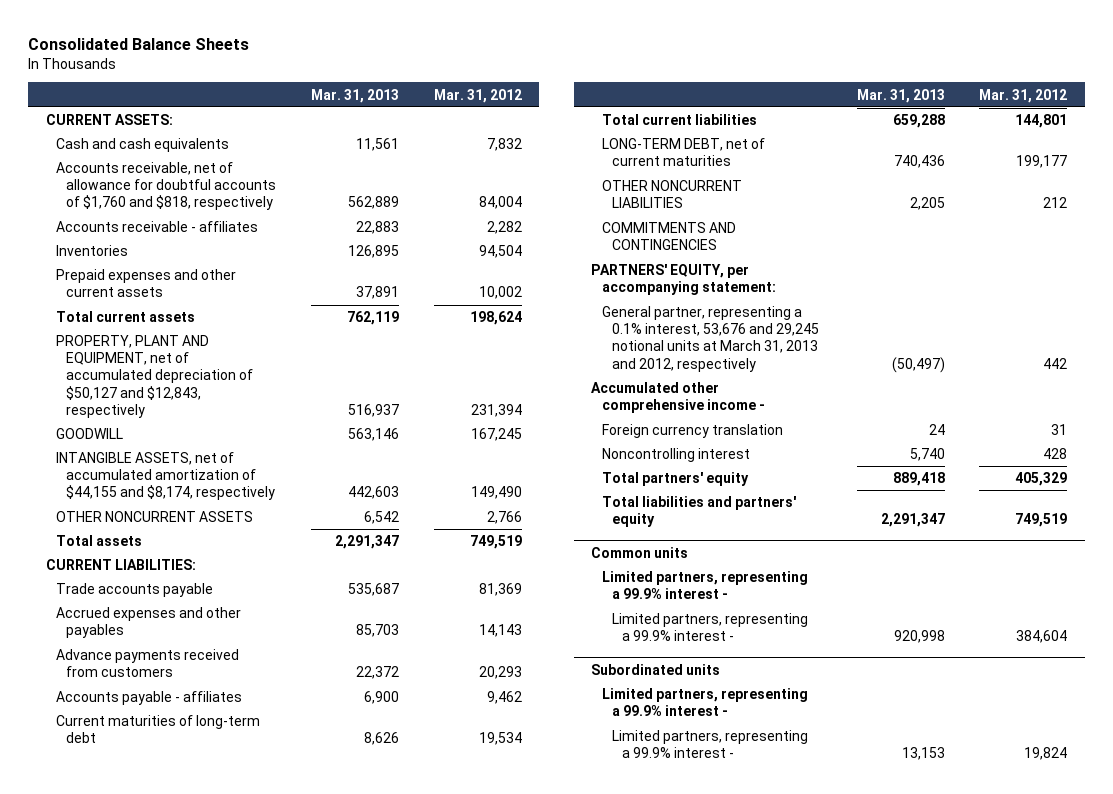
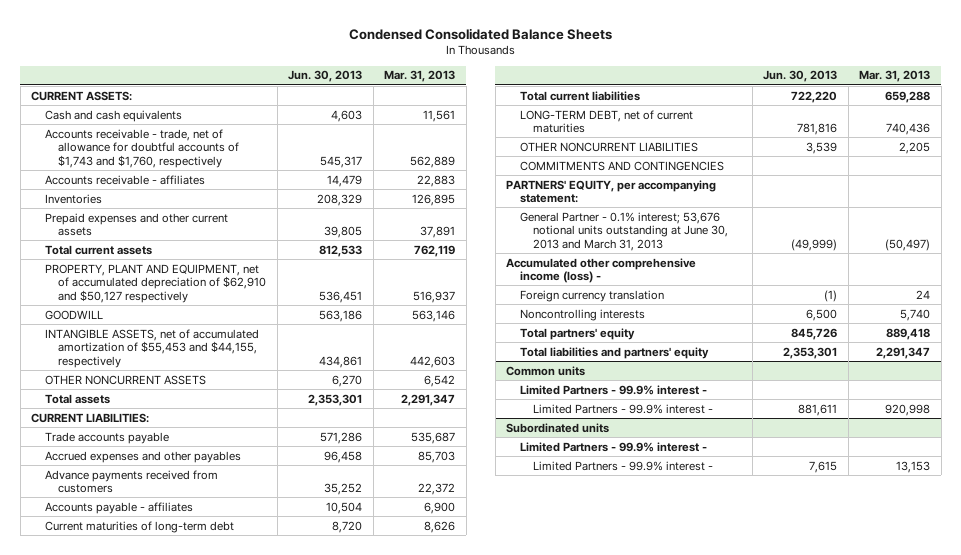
[28,37,250,50] Consolidated Balance Sheets -> [348,27,612,40] Condensed Consolidated Balance Sheets
[433,88,522,103] Mar. 31, 2012 -> none
none -> [288,70,363,83] Jun. 30, 2013
[55,162,277,211] Accounts receivable, net of allowance for doubtful accounts of $1,760 and $818, respectively -> [44,128,240,168] Accounts receivable - trade, net of allowance for doubtful accounts of $1,743 and $1,760, respectively
[55,335,254,418] PROPERTY, PLANT AND EQUIPMENT, net of accumulated depreciation of $50,127 and $12,843, respectively -> [44,263,267,303] PROPERTY, PLANT AND EQUIPMENT, net of accumulated depreciation of $62,910 and $50,127 respectively
[55,452,276,501] INTANGIBLE ASSETS, net of accumulated amortization of $44,155 and $8,174, respectively -> [44,328,259,368] INTANGIBLE ASSETS, net of accumulated amortization of $55,453 and $44,155, respectively
[601,306,819,372] General partner, representing a 0.1% interest, 53,676 and 29,245 notional units at March 31, 2013 and 2012, respectively -> [519,211,729,251] General Partner - 0.1% interest; 53,676 notional units outstanding at June 30, 2013 and March 31, 2013
[591,382,765,414] Accumulated other comprehensive income - -> [506,257,697,284] Accumulated other comprehensive income (loss) -
[601,448,750,463] Noncontrolling interest -> [519,308,645,321] Noncontrolling interests
[601,571,808,600] Limited partners, representing a 99.9% interest - -> [519,384,707,395] Limited Partners - 99.9% interest -
[611,613,808,642] Limited partners, representing a 99.9% interest - -> [533,403,714,414] Limited Partners - 99.9% interest -
[601,688,808,717] Limited partners, representing a 99.9% interest - -> [519,441,707,452] Limited Partners - 99.9% interest -
[611,730,808,759] Limited partners, representing a 99.9% interest - -> [533,460,714,471] Limited Partners - 99.9% interest -

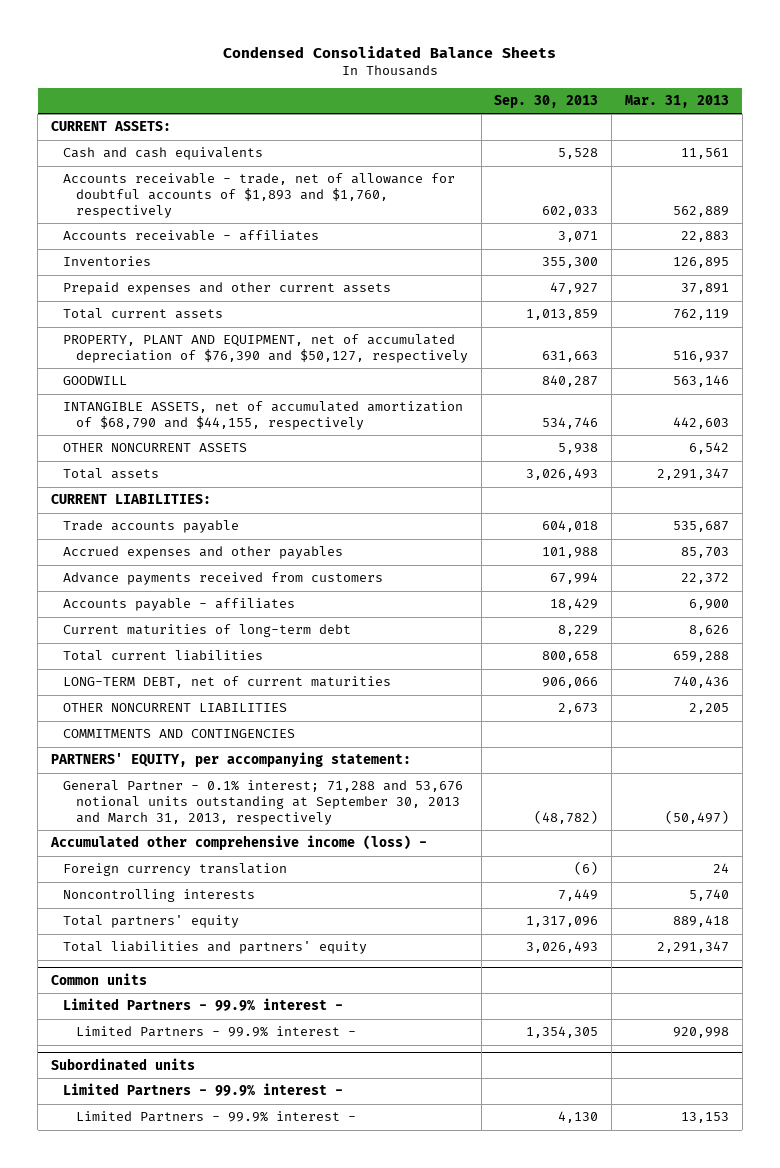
[288,70,363,83] Jun. 30, 2013 -> none
none -> [494,94,599,108] Sep. 30, 2013
[44,128,240,168] Accounts receivable - trade, net of allowance for doubtful accounts of $1,743 and $1,760, respectively -> [63,173,456,218] Accounts receivable - trade, net of allowance for doubtful accounts of $1,893 and $1,760, respectively
[44,263,267,303] PROPERTY, PLANT AND EQUIPMENT, net of accumulated depreciation of $62,910 and $50,127 respectively -> [63,334,468,363] PROPERTY, PLANT AND EQUIPMENT, net of accumulated depreciation of $76,390 and $50,127, respectively
[44,328,259,368] INTANGIBLE ASSETS, net of accumulated amortization of $55,453 and $44,155, respectively -> [63,401,464,430] INTANGIBLE ASSETS, net of accumulated amortization of $68,790 and $44,155, respectively
[519,211,729,251] General Partner - 0.1% interest; 53,676 notional units outstanding at June 30, 2013 and March 31, 2013 -> [63,780,464,825] General Partner - 0.1% interest; 71,288 and 53,676 notional units outstanding at September 30, 2013 and March 31, 2013, respectively

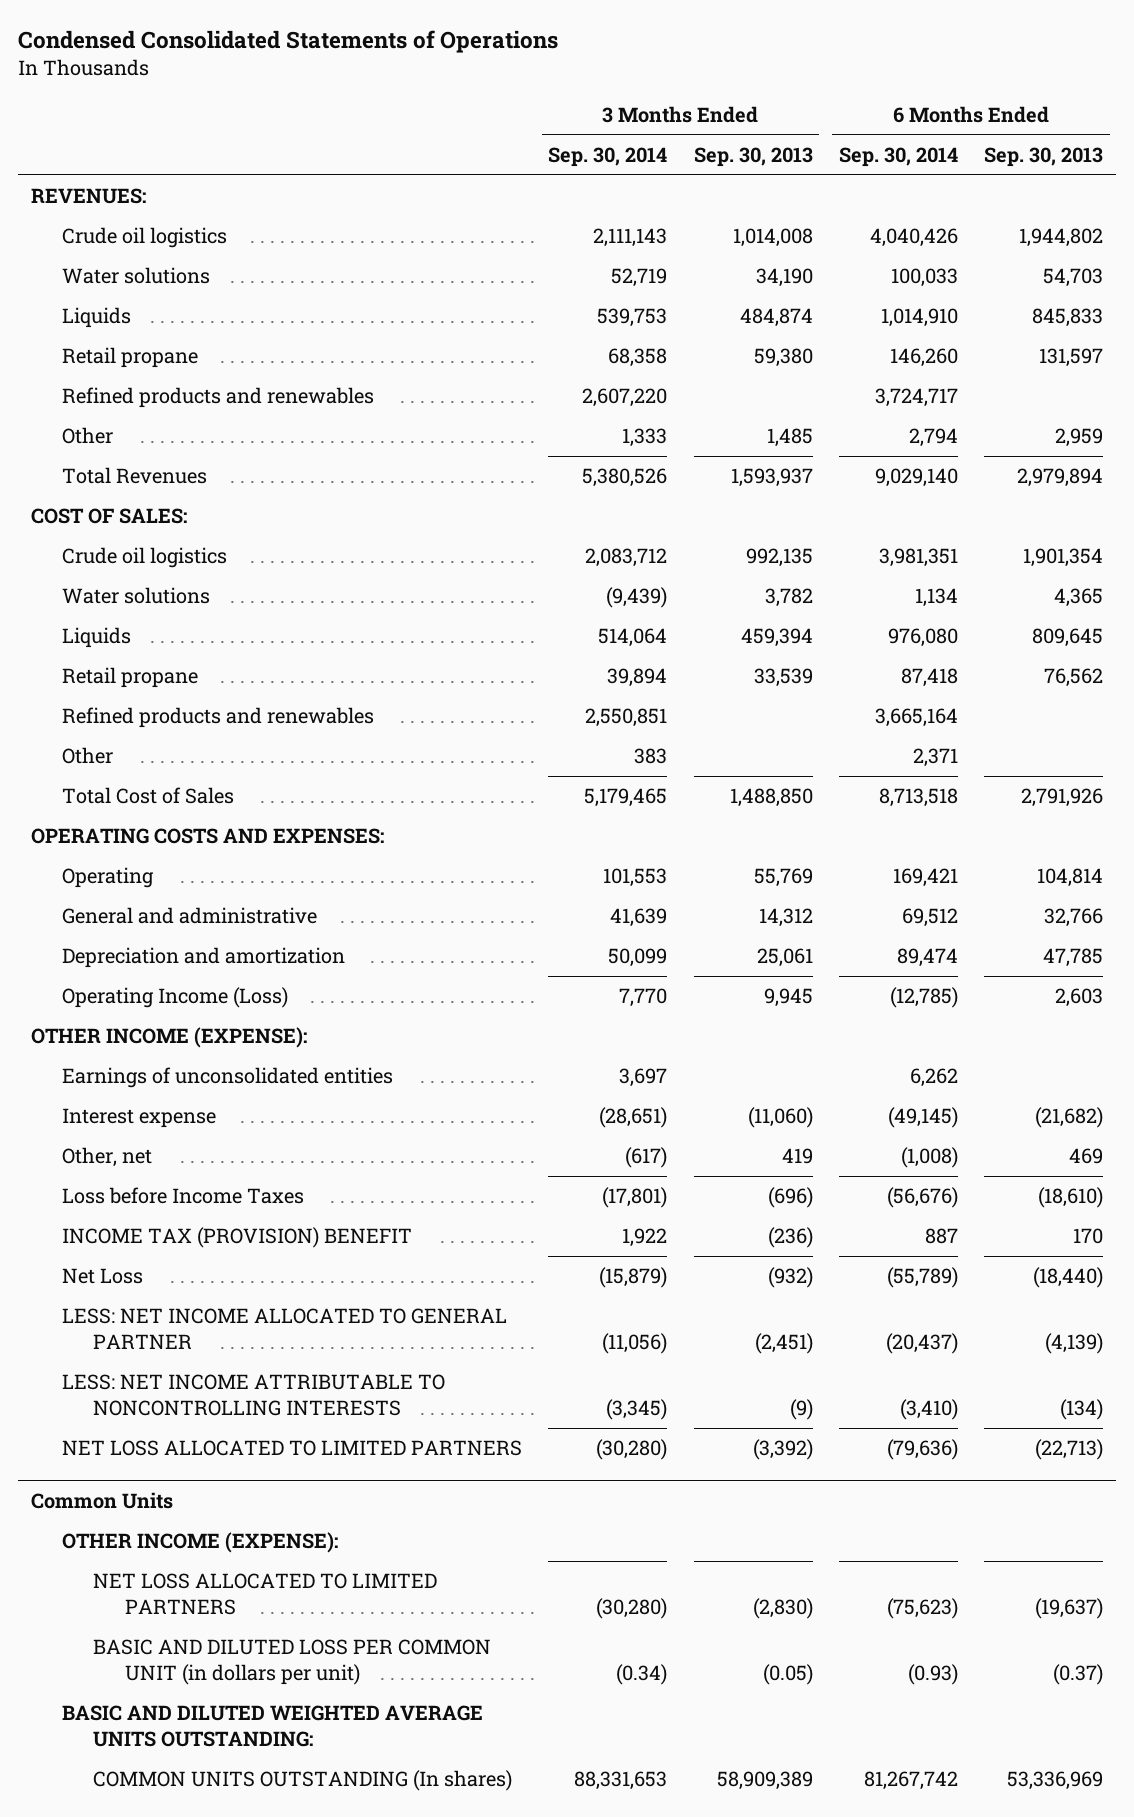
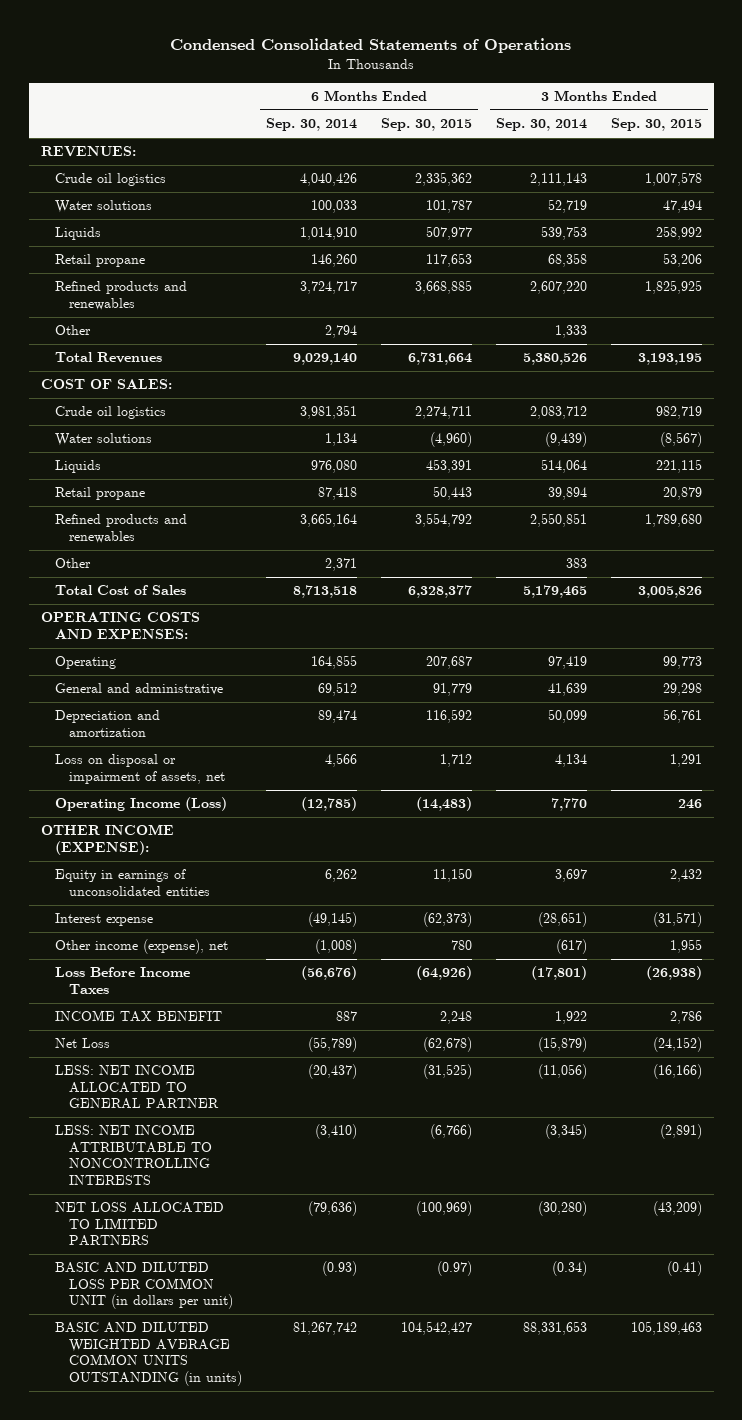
[693,146,813,167] Sep. 30, 2013 -> none
[984,146,1104,167] Sep. 30, 2013 -> none
none -> [381,118,473,132] Sep. 30, 2015
none -> [610,118,702,132] Sep. 30, 2015
[603,868,668,888] 101,553 -> [547,656,587,670] 97,419
[892,868,958,888] 169,421 -> [311,655,358,670] 164,855
none -> [55,754,226,784] Loss on disposal or impairment of assets, net
[61,1067,393,1089] Earnings of unconsolidated entities -> [55,869,211,896] Equity in earnings of unconsolidated entities
[61,1147,152,1168] Other, net -> [55,939,229,955] Other income (expense), net
[61,1187,304,1205] Loss before Income Taxes -> [55,967,191,994] Loss Before Income Taxes
[61,1227,412,1249] INCOME TAX (PROVISION) BENEFIT -> [55,1010,223,1023] INCOME TAX BENEFIT
[30,1491,173,1509] Common Units -> none
[61,1532,338,1554] OTHER INCOME (EXPENSE): -> none
[93,1573,438,1615] NET LOSS ALLOCATED TO LIMITED PARTNERS -> none
[61,1705,483,1747] BASIC AND DILUTED WEIGHTED AVERAGE UNITS OUTSTANDING: -> none
[93,1770,513,1792] COMMON UNITS OUTSTANDING (In shares) -> [55,1322,243,1386] BASIC AND DILUTED WEIGHTED AVERAGE COMMON UNITS OUTSTANDING (in units)

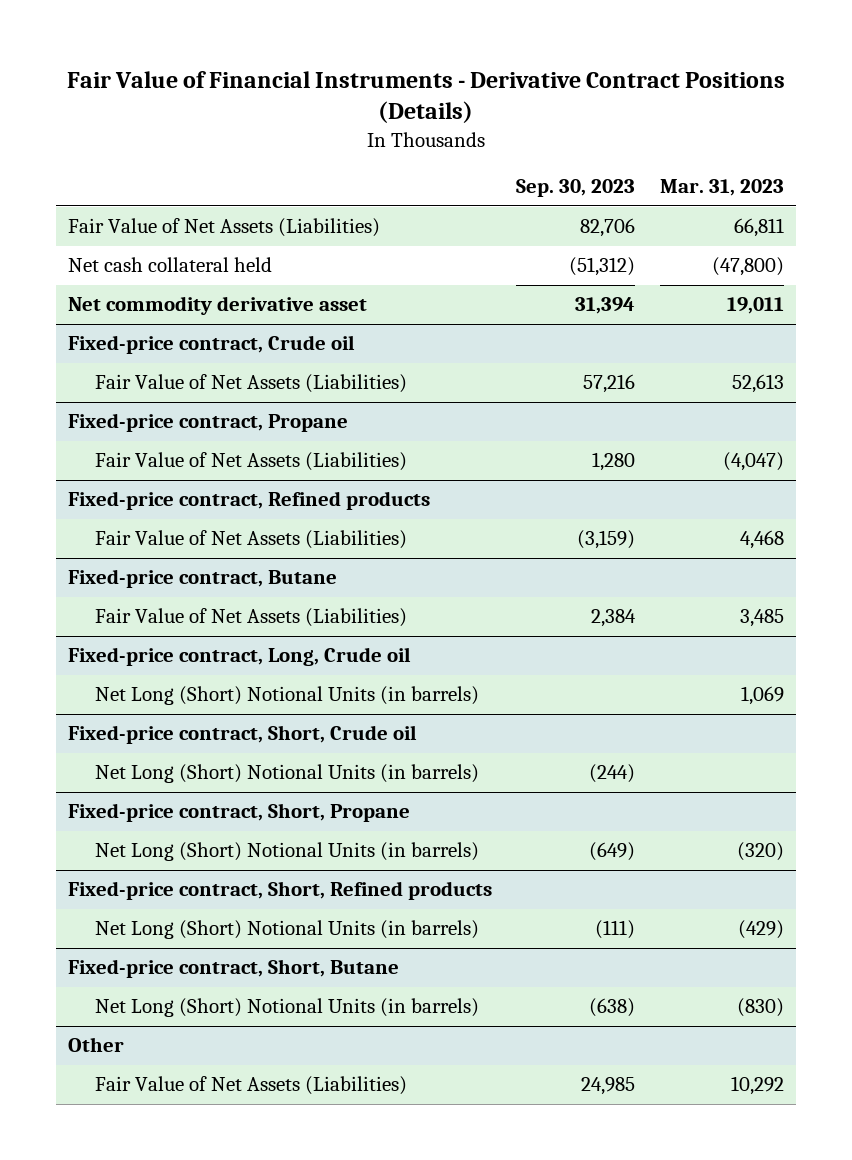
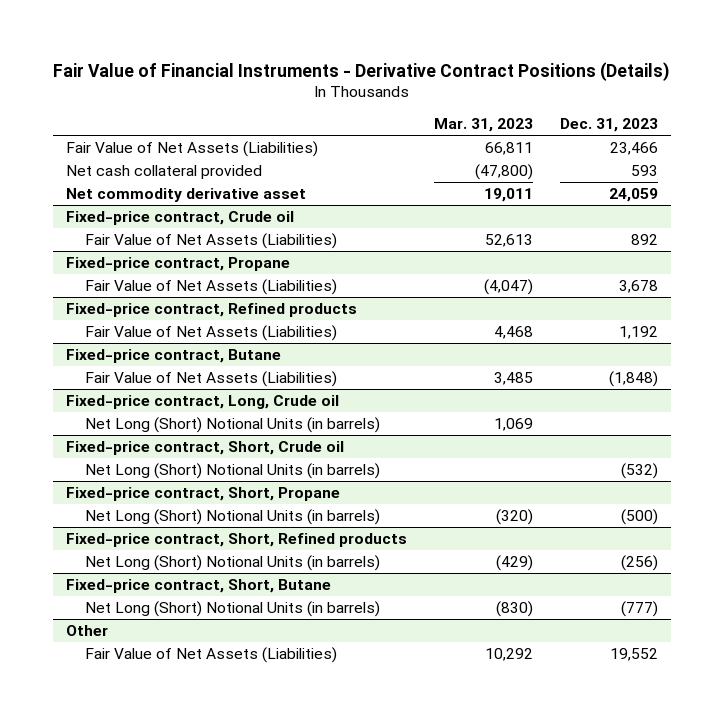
[516,179,636,198] Sep. 30, 2023 -> none
none -> [559,118,658,133] Dec. 31, 2023
[68,257,273,273] Net cash collateral held -> [66,164,263,179] Net cash collateral provided

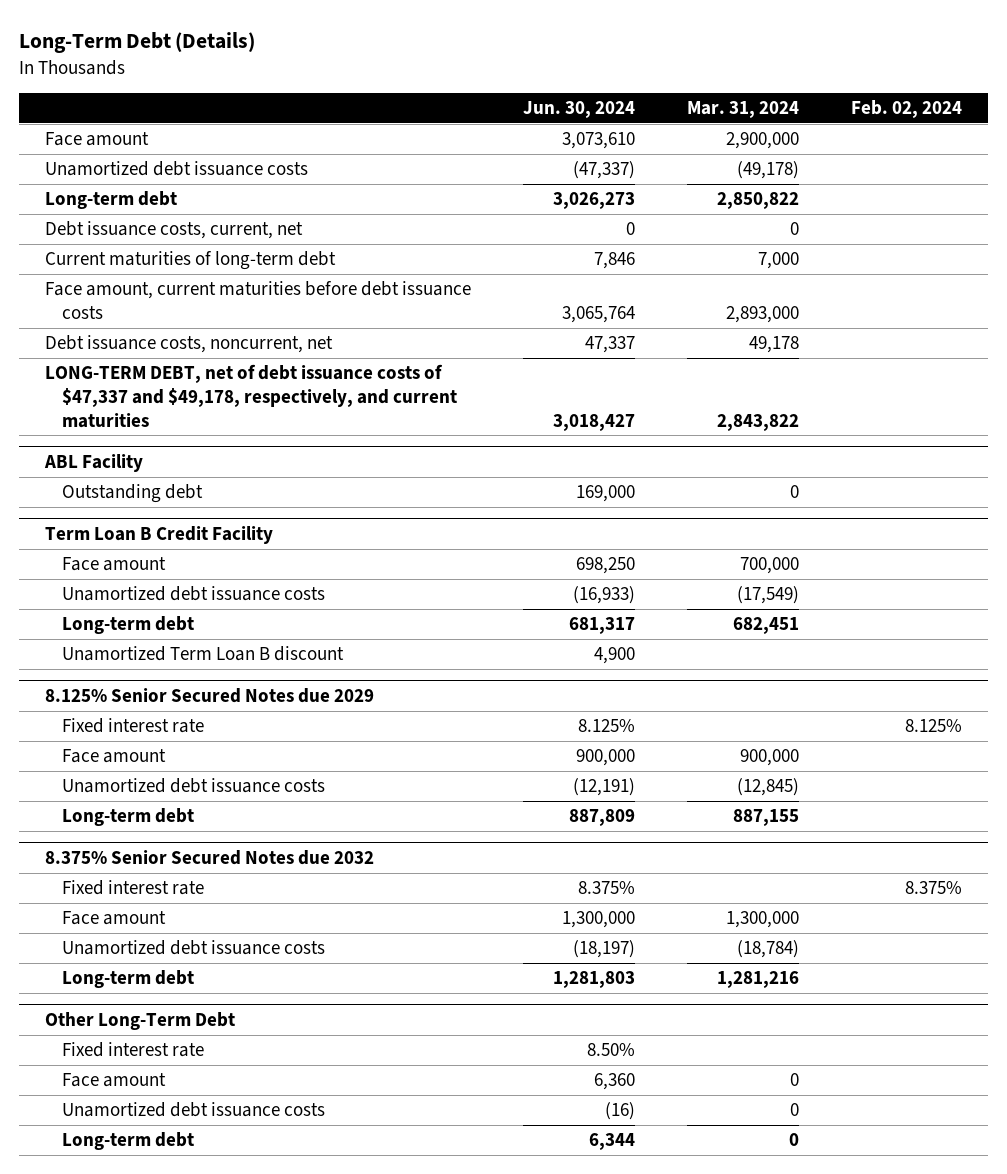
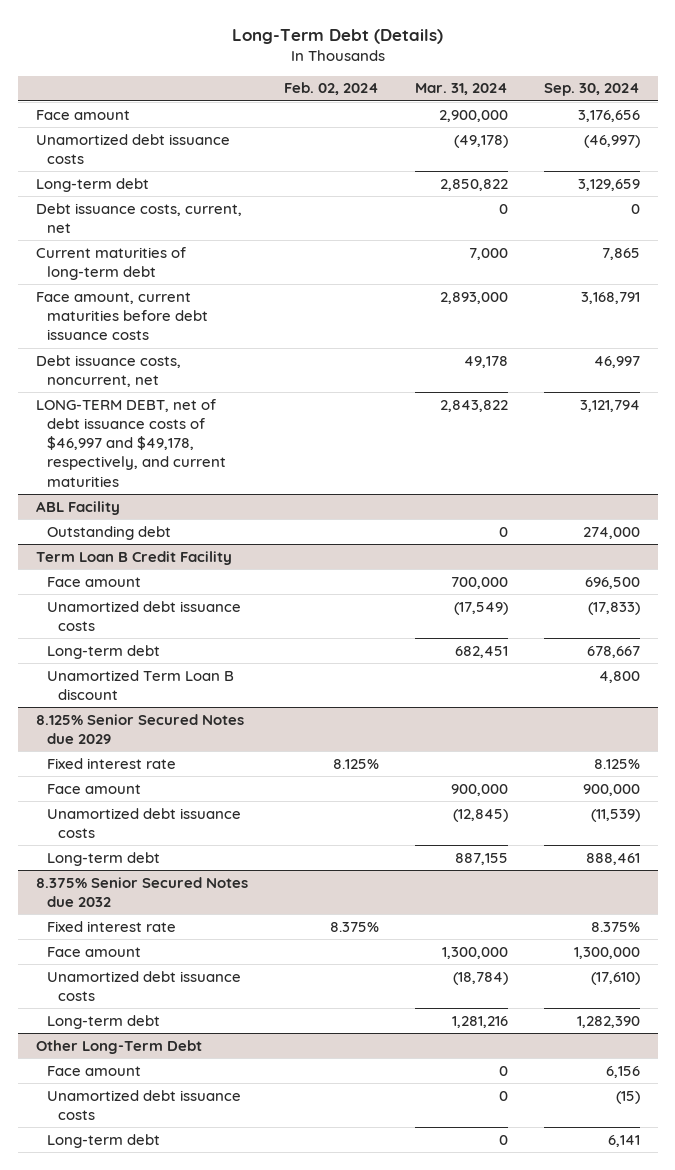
[523,101,636,119] Jun. 30, 2024 -> none
none -> [543,83,640,97] Sep. 30, 2024
[45,364,458,428] LONG-TERM DEBT, net of debt issuance costs of $47,337 and $49,178, respectively, and current maturities -> [35,398,226,487] LONG-TERM DEBT, net of debt issuance costs of $46,997 and $49,178, respectively, and current maturities
[62,1042,205,1058] Fixed interest rate -> none

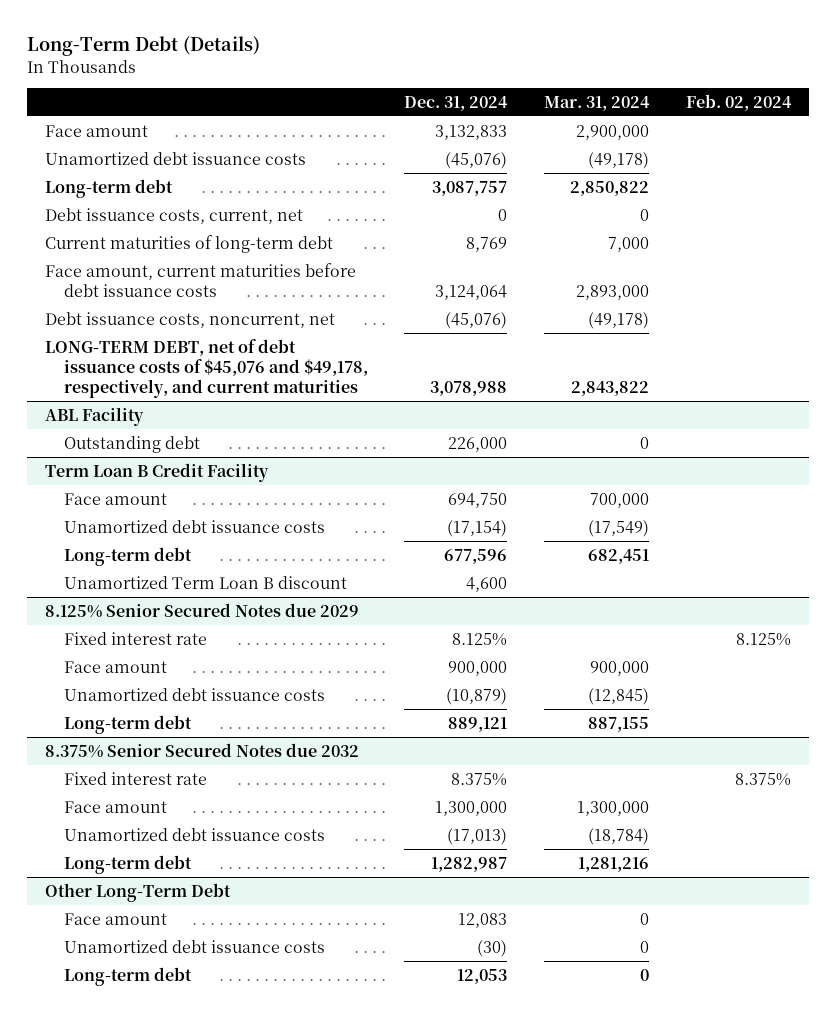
[543,83,640,97] Sep. 30, 2024 -> none
none -> [404,95,509,111] Dec. 31, 2024
[463,355,508,368] 49,178 -> [588,311,650,329] (49,178)
[35,398,226,487] LONG-TERM DEBT, net of debt issuance costs of $46,997 and $49,178, respectively, and current maturities -> [44,338,368,399] LONG-TERM DEBT, net of debt issuance costs of $45,076 and $49,178, respectively, and current maturities

